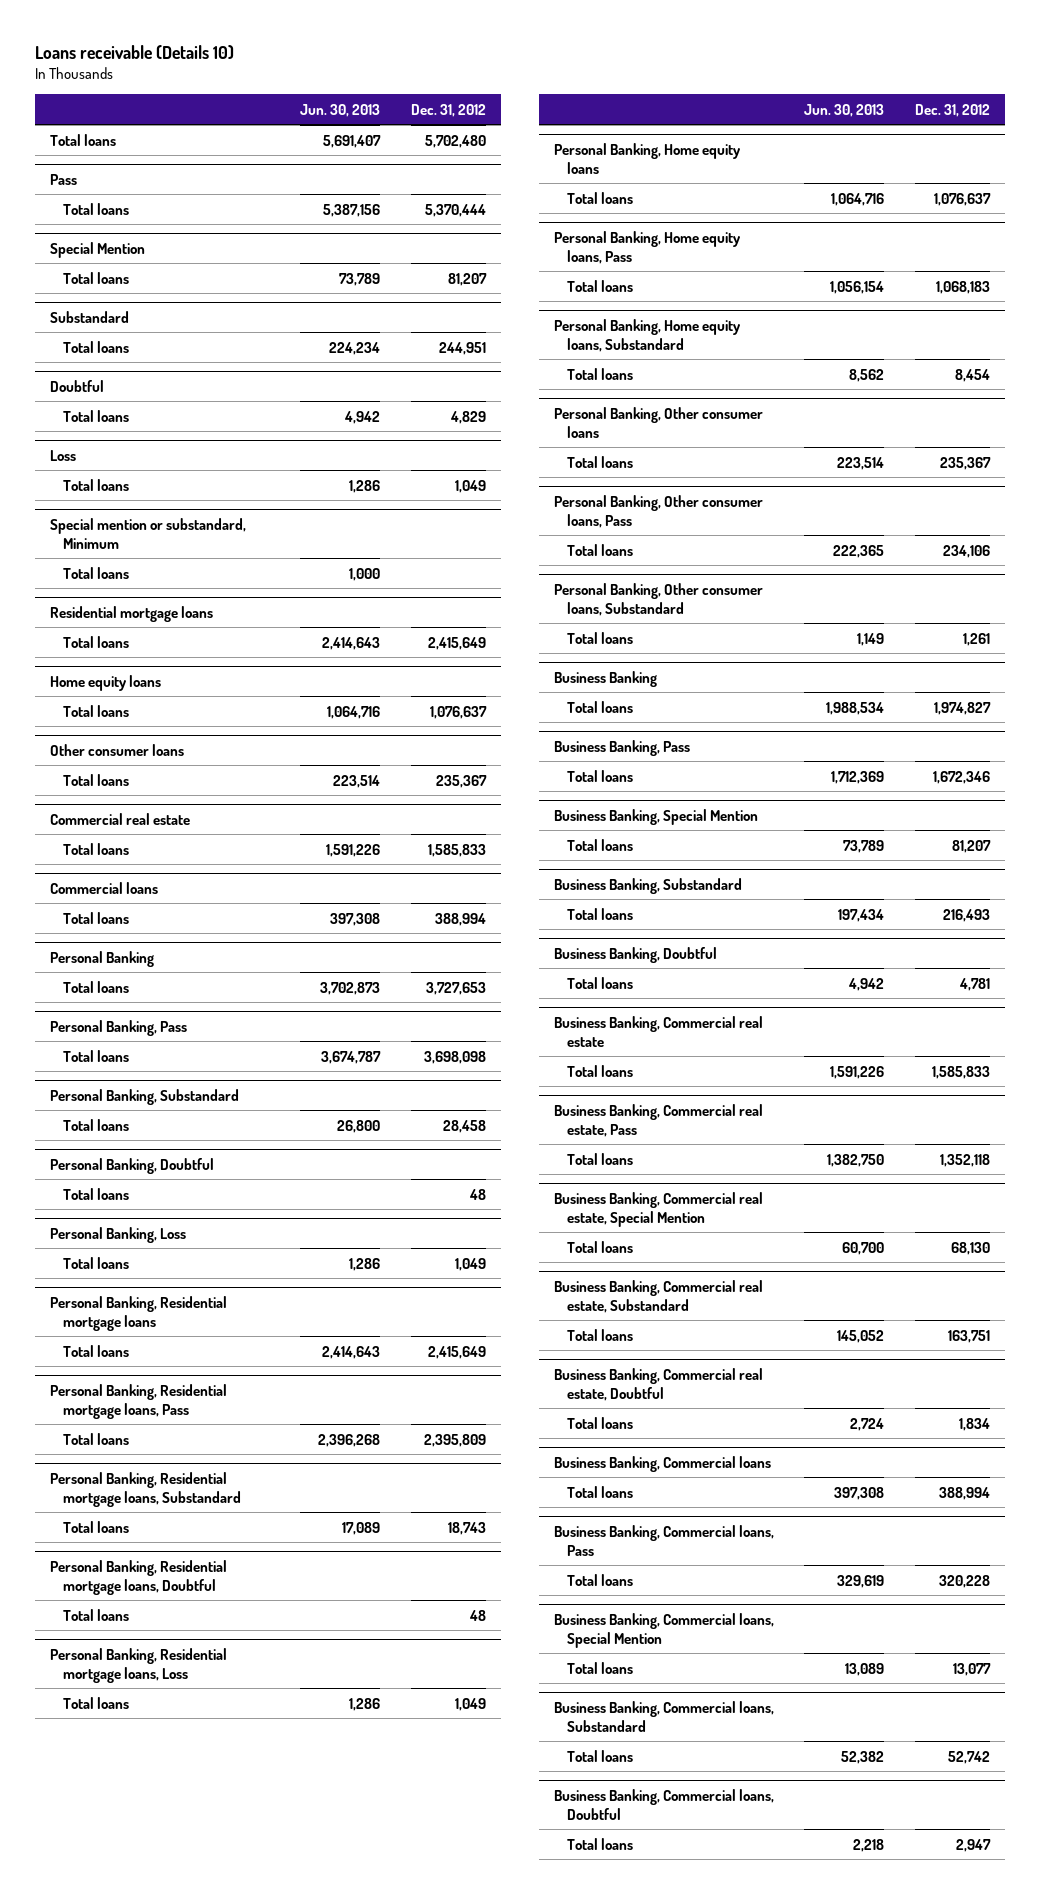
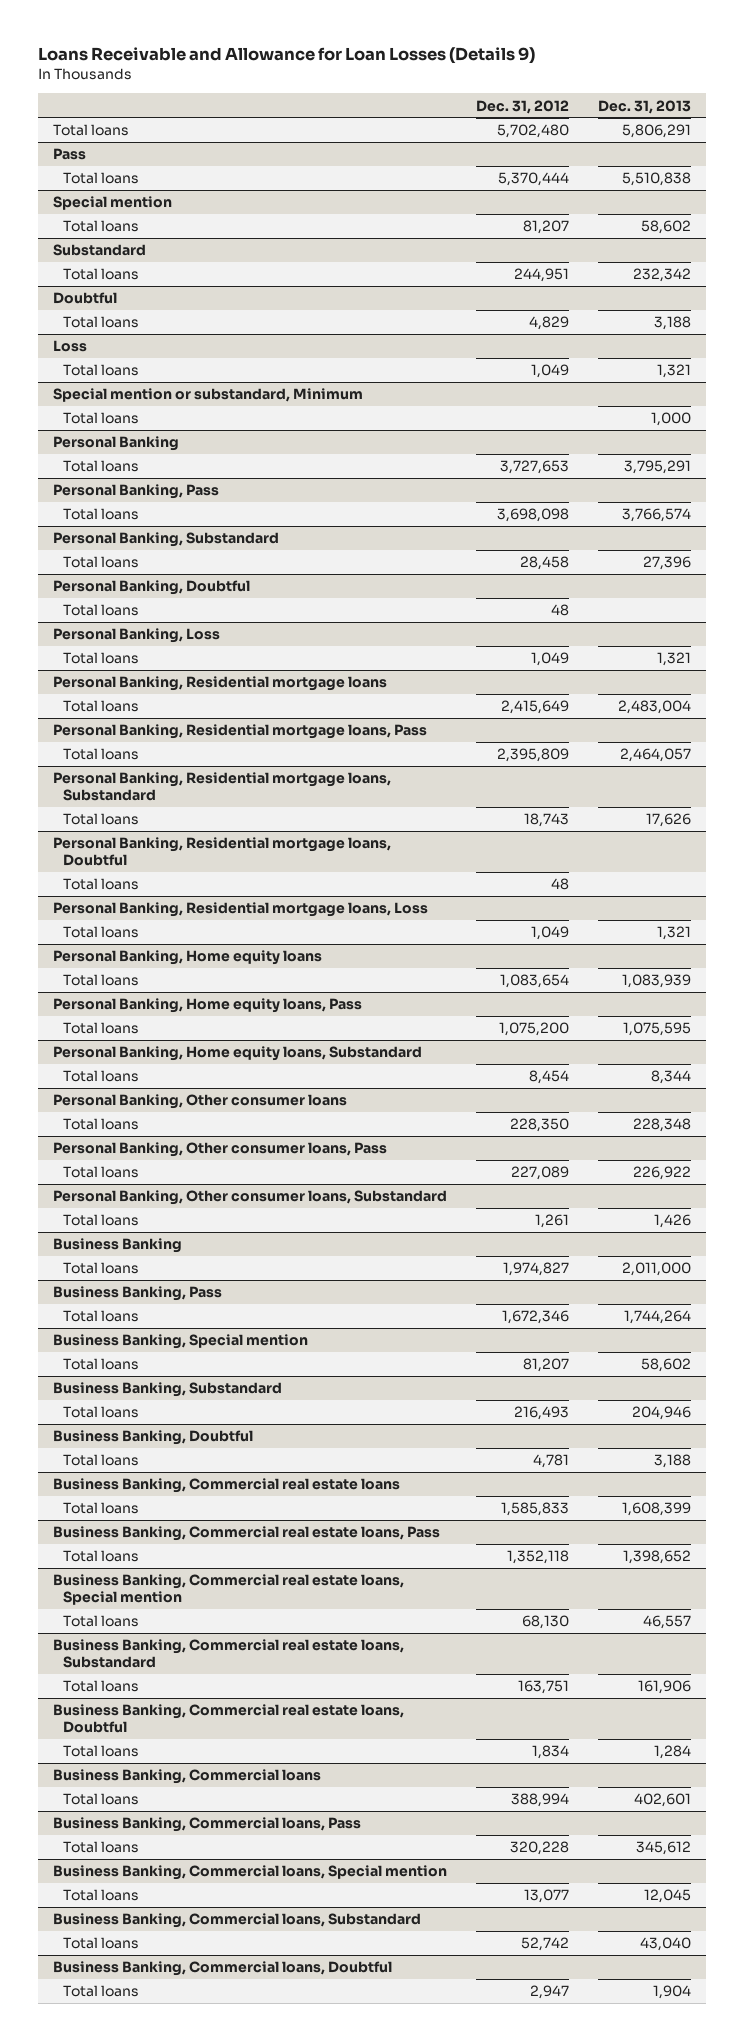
[34,44,234,59] Loans receivable (Details 10) -> [37,47,535,65] Loans Receivable and Allowance for Loan Losses (Details 9)
[300,103,381,117] Jun. 30, 2013 -> none
none -> [598,99,692,114] Dec. 31, 2013
[50,241,146,258] Special Mention -> [52,196,172,211] Special mention
[50,605,214,622] Residential mortgage loans -> none
[63,635,130,648] Total loans -> none
[50,674,162,691] Home equity loans -> none
[63,704,130,717] Total loans -> none
[50,743,185,756] Other consumer loans -> none
[63,773,130,786] Total loans -> none
[50,812,191,825] Commercial real estate -> none
[63,842,130,855] Total loans -> none
[50,881,159,894] Commercial loans -> none
[63,911,130,924] Total loans -> none
[933,192,991,206] 1,076,637 -> [499,974,569,989] 1,083,654
[935,280,990,294] 1,068,183 -> [498,1022,569,1037] 1,075,200
[939,456,991,470] 235,367 -> [509,1118,569,1133] 228,350
[942,544,990,558] 234,106 -> [510,1166,569,1181] 227,089
[554,808,759,825] Business Banking, Special Mention -> [52,1334,308,1350] Business Banking, Special mention
[554,1015,764,1047] Business Banking, Commercial real estate -> [52,1478,400,1494] Business Banking, Commercial real estate loans
[554,1103,764,1137] Business Banking, Commercial real estate, Pass -> [52,1526,440,1542] Business Banking, Commercial real estate loans, Pass
[554,1191,764,1227] Business Banking, Commercial real estate, Special Mention -> [52,1574,404,1606] Business Banking, Commercial real estate loans, Special mention
[554,1279,764,1313] Business Banking, Commercial real estate, Substandard -> [52,1639,404,1669] Business Banking, Commercial real estate loans, Substandard
[554,1367,764,1401] Business Banking, Commercial real estate, Doubtful -> [52,1704,404,1734] Business Banking, Commercial real estate loans, Doubtful
[554,1612,775,1648] Business Banking, Commercial loans, Special Mention -> [52,1865,447,1881] Business Banking, Commercial loans, Special mention

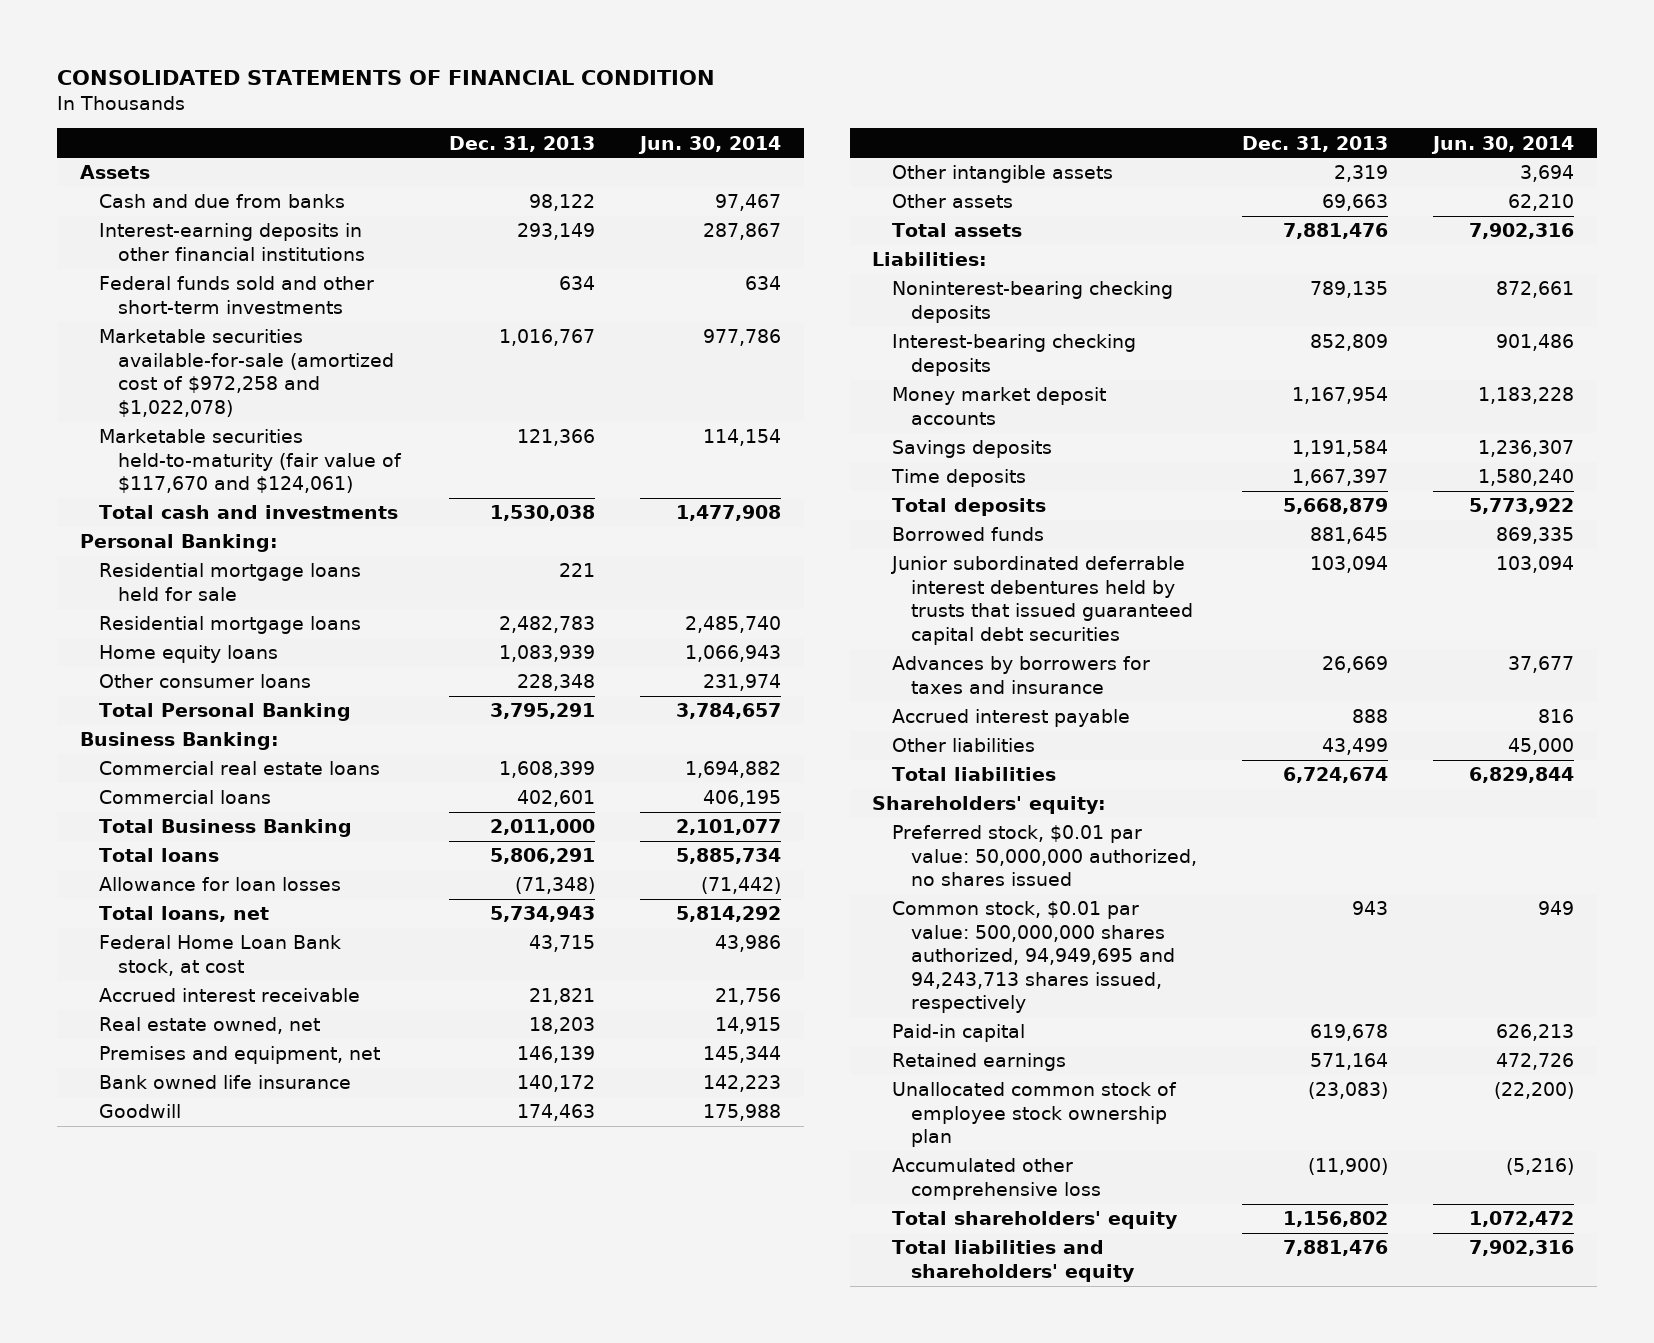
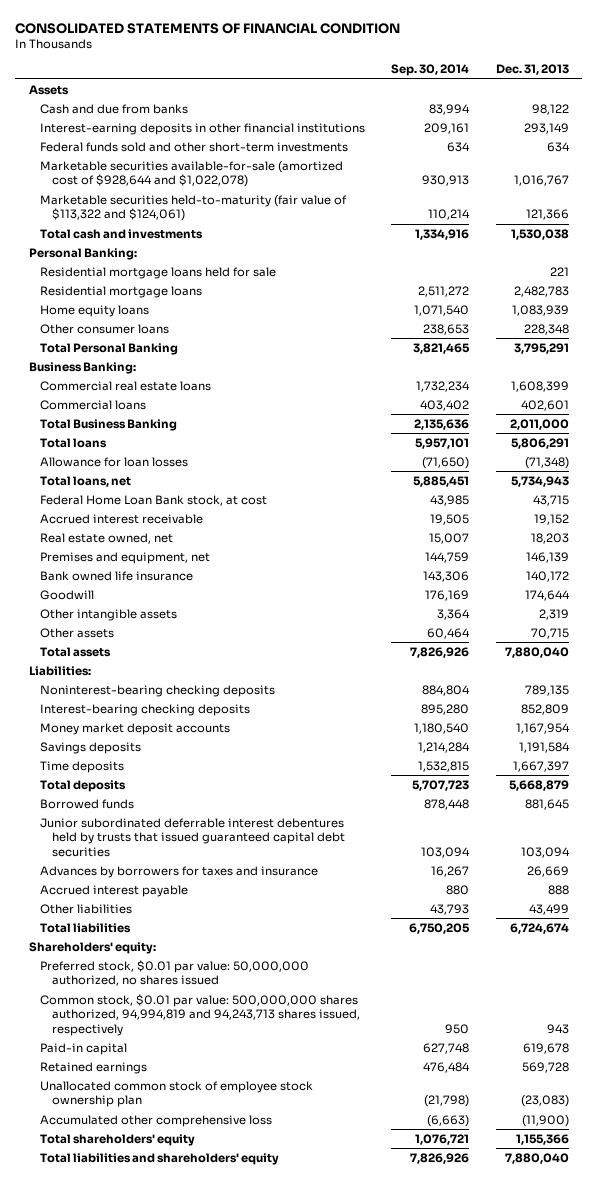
[638,135,782,154] Jun. 30, 2014 -> none
none -> [391,64,470,77] Sep. 30, 2014
[98,329,395,417] Marketable securities available-for-sale (amortized cost of $972,258 and $1,022,078) -> [40,160,344,188] Marketable securities available-for-sale (amortized cost of $928,644 and $1,022,078)
[98,429,403,494] Marketable securities held-to-maturity (fair value of $117,670 and $124,061) -> [40,194,348,222] Marketable securities held-to-maturity (fair value of $113,322 and $124,061)
[529,988,596,1006] 21,821 -> [533,513,569,525] 19,152
[517,1104,596,1122] 174,463 -> [524,589,570,601] 174,644
[1322,194,1389,212] 69,663 -> [530,627,569,639] 70,715
[1283,223,1389,240] 7,881,476 -> [504,646,569,658] 7,880,040
[891,901,1176,1014] Common stock, $0.01 par value: 500,000,000 shares authorized, 94,949,695 and 94,243,713 shares issued, respectively -> [40,993,360,1036] Common stock, $0.01 par value: 500,000,000 shares authorized, 94,994,819 and 94,243,713 shares issued, respectively
[1310,1053,1389,1071] 571,164 -> [521,1061,569,1073] 569,728
[1283,1211,1389,1228] 1,156,802 -> [515,1133,569,1145] 1,155,366
[1283,1240,1389,1257] 7,881,476 -> [504,1152,569,1164] 7,880,040

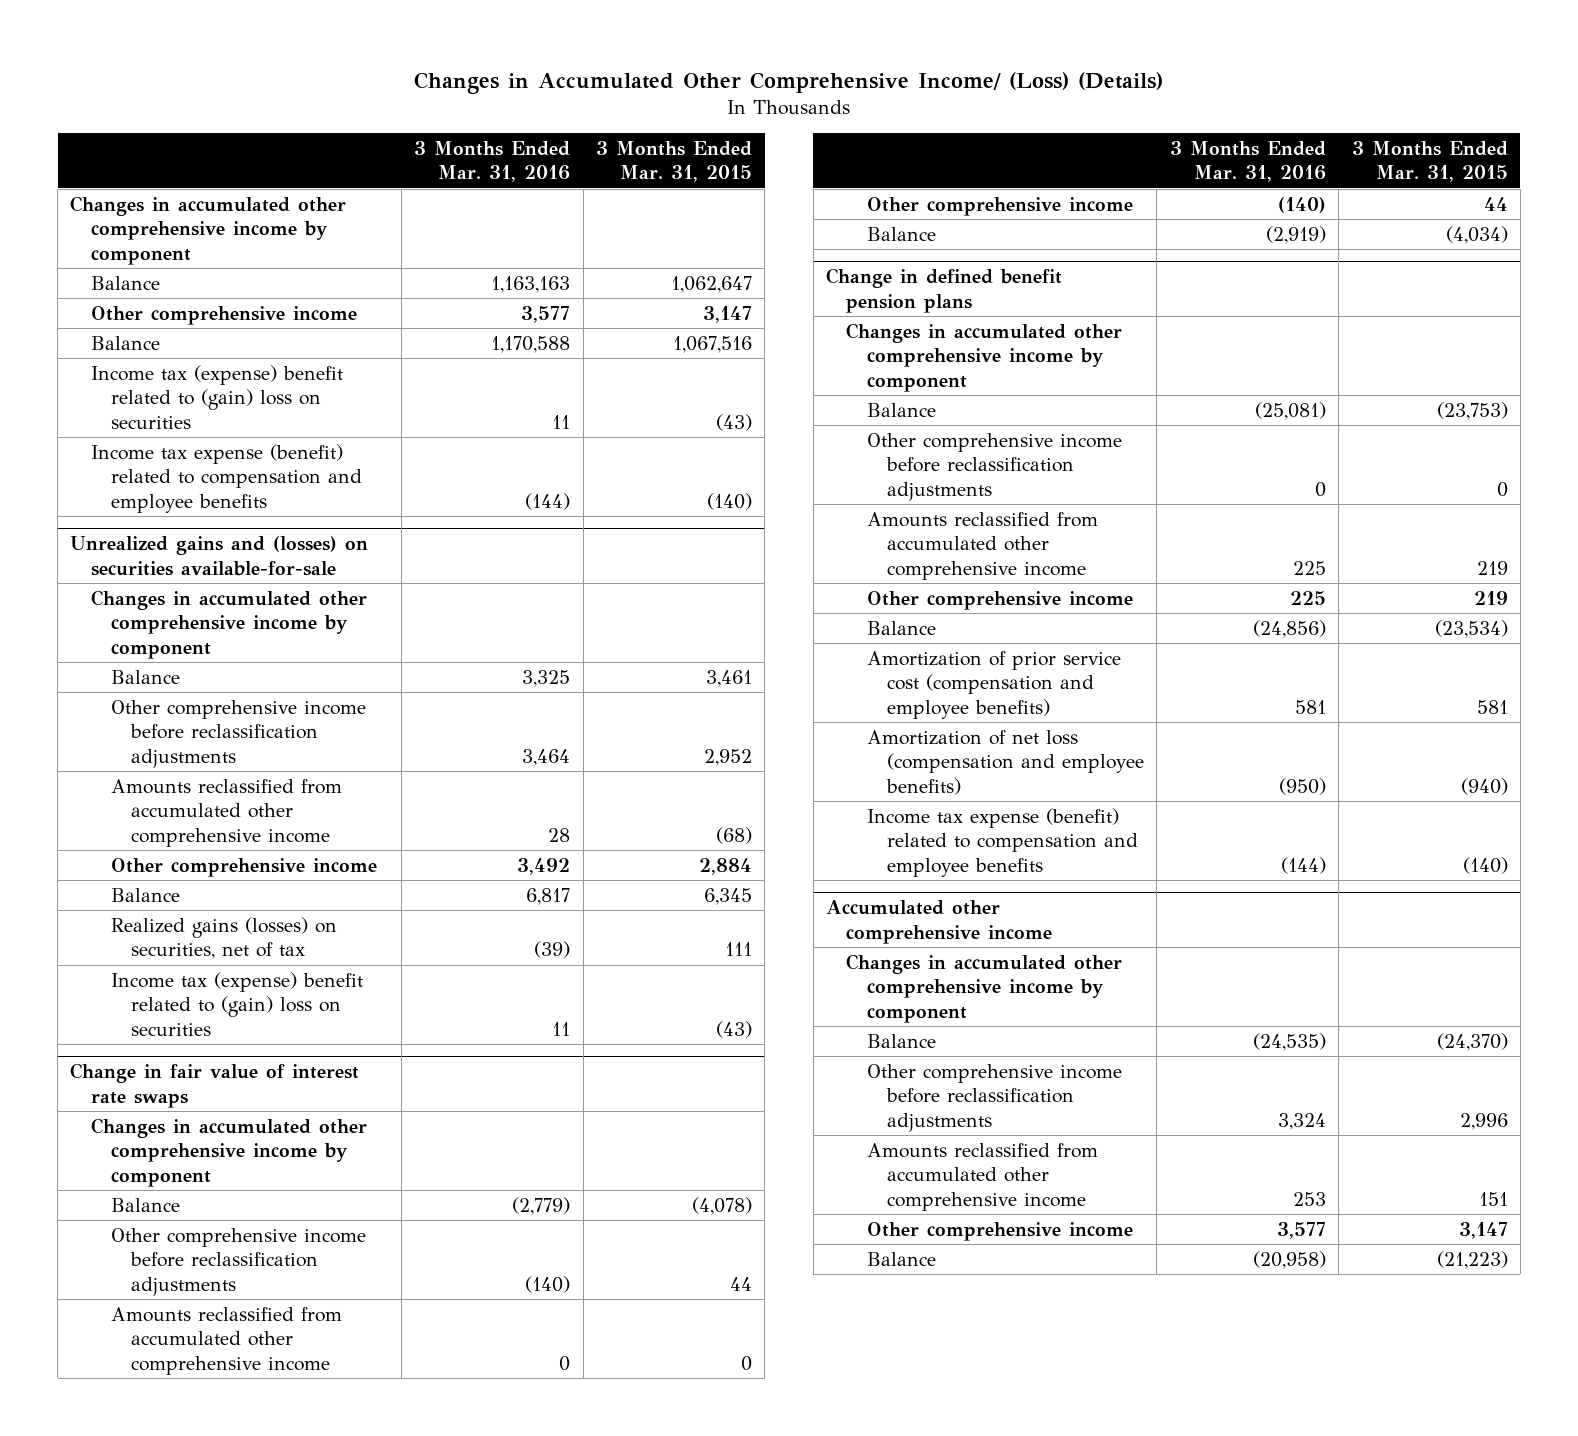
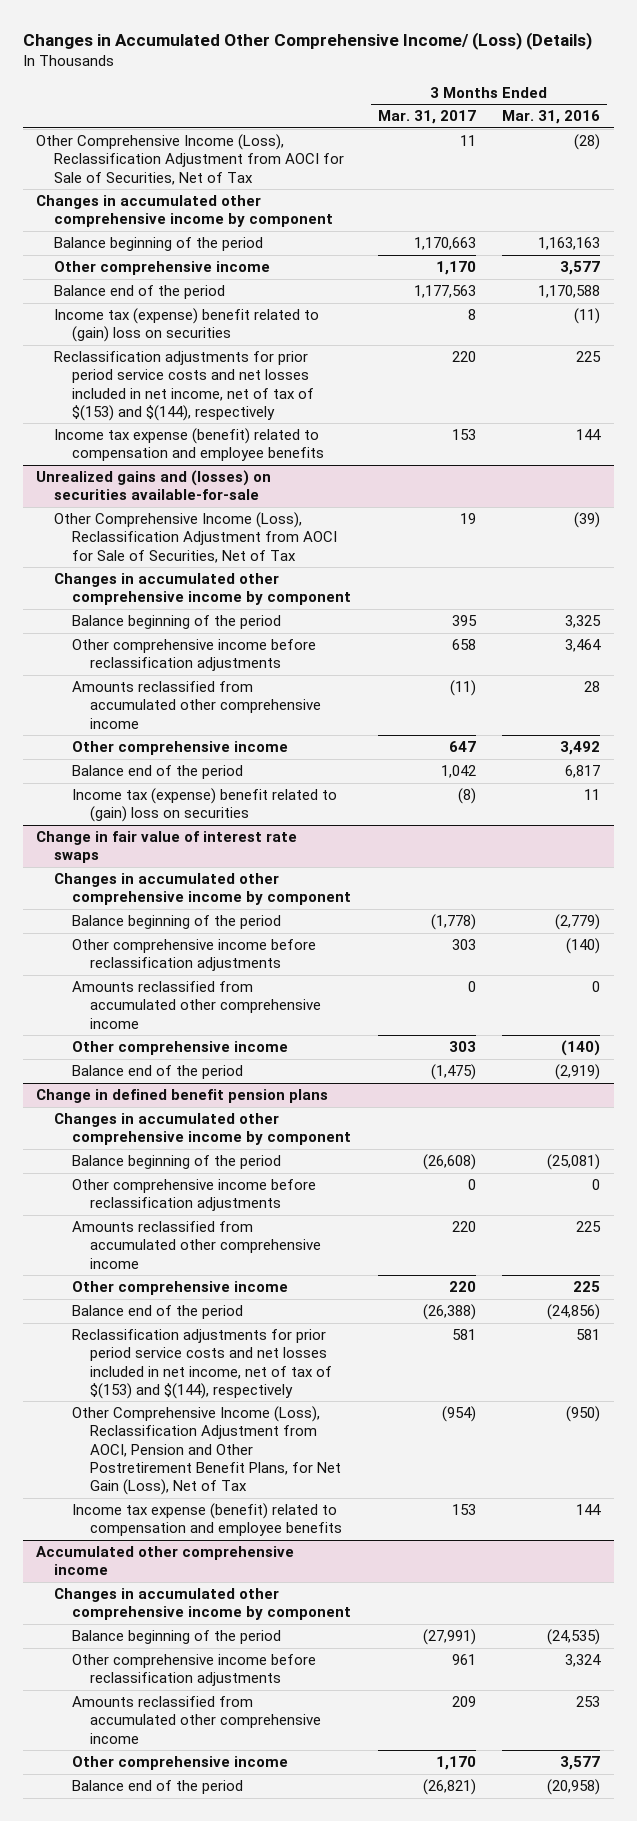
[595,140,752,183] 3 Months Ended Mar. 31, 2015 -> none
none -> [377,110,476,125] Mar. 31, 2017
none -> [36,134,345,185] Other Comprehensive Income (Loss), Reclassification Adjustment from AOCI for Sale of Securities, Net of Tax
[90,275,160,290] Balance -> [54,237,264,252] Balance beginning of the period
[90,335,160,350] Balance -> [54,285,226,300] Balance end of the period
[552,415,571,430] 11 -> [574,308,601,325] (11)
none -> [54,351,315,421] Reclassification adjustments for prior period service costs and net losses included in net income, net of tax of $(153) and $(144), respectively
[525,493,571,511] (144) -> [576,429,602,441] 144
none -> [54,512,338,563] Other Comprehensive Income (Loss), Reclassification Adjustment from AOCI for Sale of Securities, Net of Tax
[111,669,181,684] Balance -> [72,615,282,630] Balance beginning of the period
[111,916,338,960] Realized gains (losses) on securities, net of tax -> none
[111,887,181,902] Balance -> [72,765,244,780] Balance end of the period
[111,1197,181,1212] Balance -> [72,915,282,930] Balance beginning of the period
[866,226,936,241] Balance -> [72,1065,244,1080] Balance end of the period
[866,402,936,417] Balance -> [72,1155,282,1170] Balance beginning of the period
[866,729,1145,796] Amortization of net loss (compensation and employee benefits) -> none
[866,620,936,635] Balance -> [72,1305,244,1320] Balance end of the period
[866,650,1121,720] Amortization of prior service cost (compensation and employee benefits) -> [72,1329,332,1399] Reclassification adjustments for prior period service costs and net losses included in net income, net of tax of $(153) and $(144), respectively
none -> [72,1406,341,1496] Other Comprehensive Income (Loss), Reclassification Adjustment from AOCI, Pension and Other Postretirement Benefit Plans, for Net Gain (Loss), Net of Tax
[1280,857,1326,875] (144) -> [576,1504,602,1516] 144
[866,1033,936,1048] Balance -> [72,1630,282,1645] Balance beginning of the period
[866,1251,936,1266] Balance -> [72,1780,244,1795] Balance end of the period

